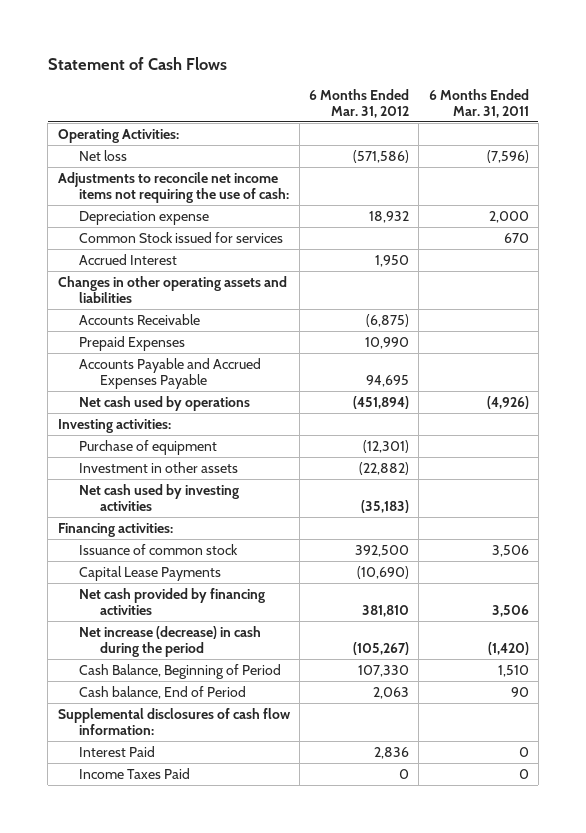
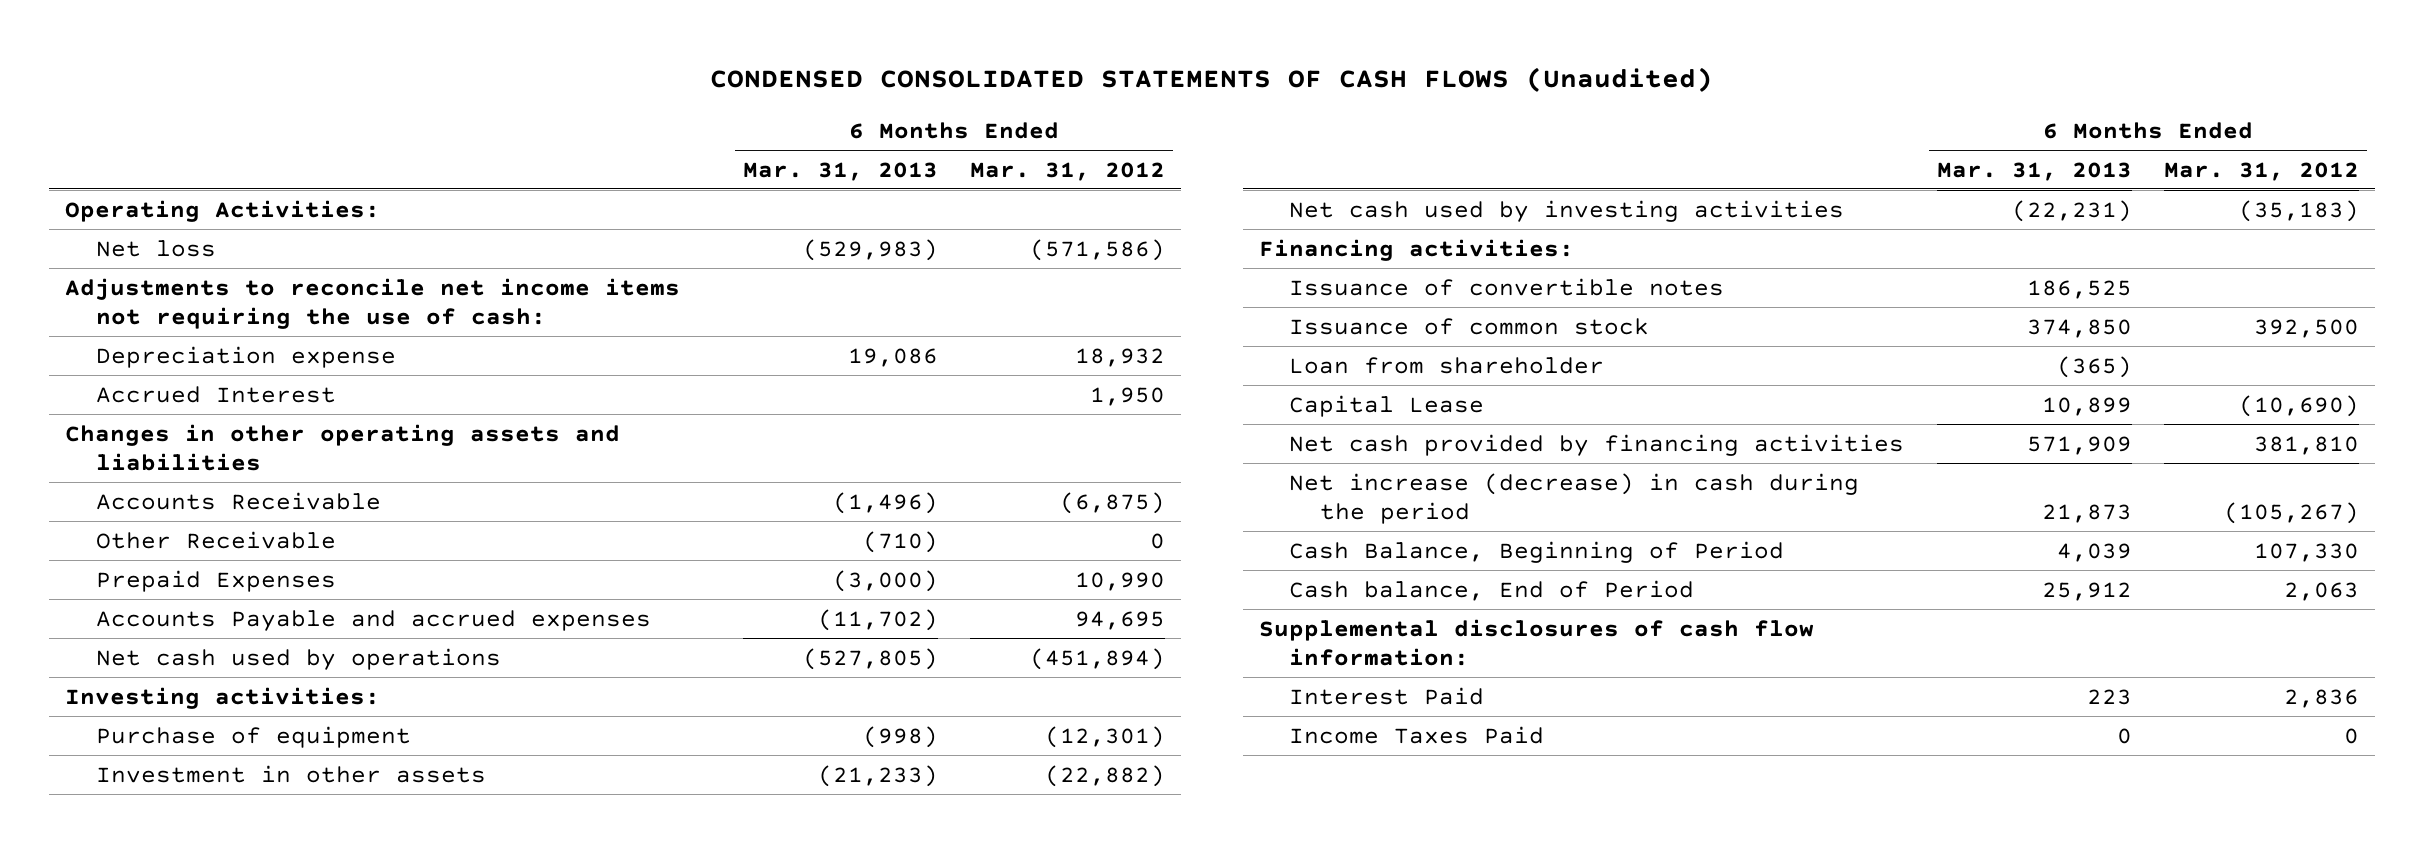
[47,56,227,70] Statement of Cash Flows -> [710,66,1714,92] CONDENSED CONSOLIDATED STATEMENTS OF CASH FLOWS (Unaudited)
[428,88,529,119] 6 Months Ended Mar. 31, 2011 -> none
none -> [742,161,938,181] Mar. 31, 2013
[78,231,283,243] Common Stock issued for services -> none
none -> [95,530,336,549] Other Receivable
[78,357,261,390] Accounts Payable and Accrued Expenses Payable -> [95,609,651,631] Accounts Payable and accrued expenses
none -> [1289,277,1725,296] Issuance of convertible notes
none -> [1289,356,1605,374] Loan from shareholder
[78,565,221,581] Capital Lease Payments -> [1289,394,1485,417] Capital Lease

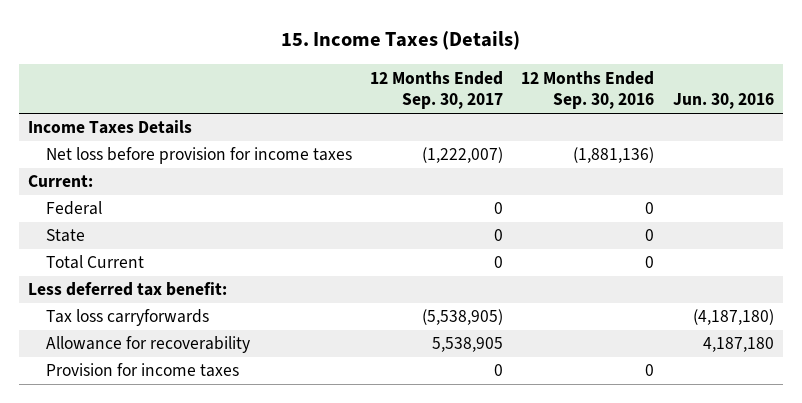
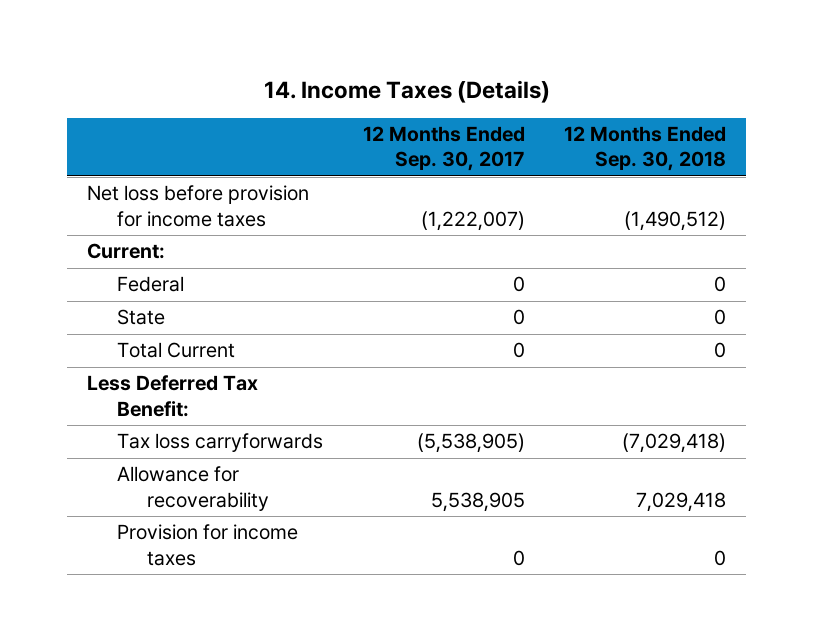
[280,31,520,51] 15. Income Taxes (Details) -> [263,79,550,103] 14. Income Taxes (Details)
[521,70,655,110] 12 Months Ended Sep. 30, 2016 -> none
[672,93,774,110] Jun. 30, 2016 -> none
none -> [564,126,727,172] 12 Months Ended Sep. 30, 2018
[28,120,193,135] Income Taxes Details -> none
[28,282,228,297] Less deferred tax benefit: -> [86,375,258,417] Less Deferred Tax Benefit:

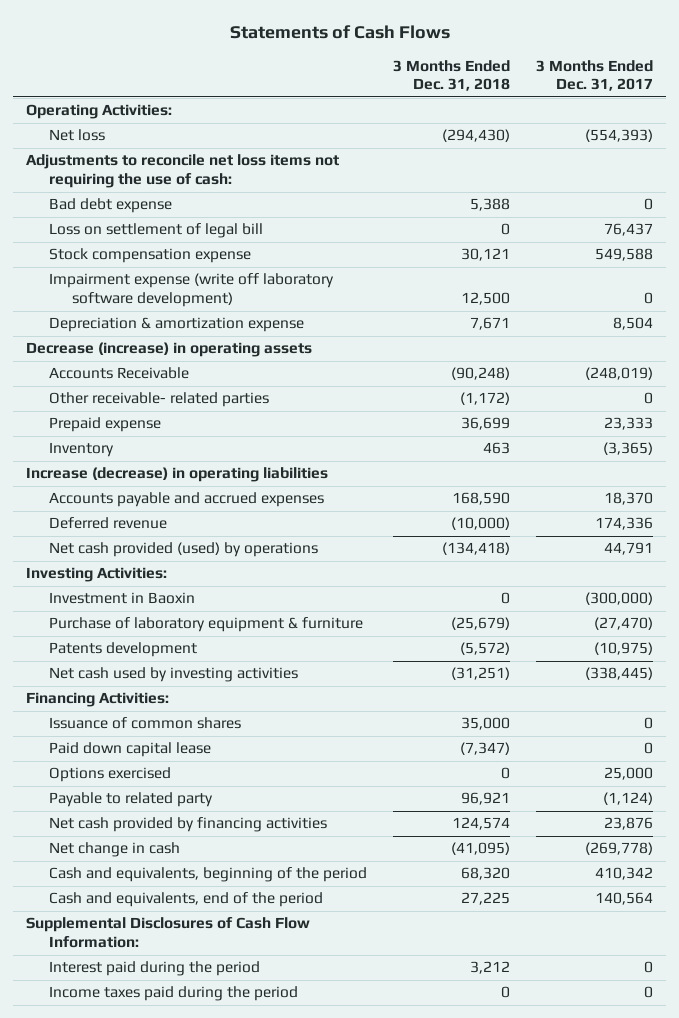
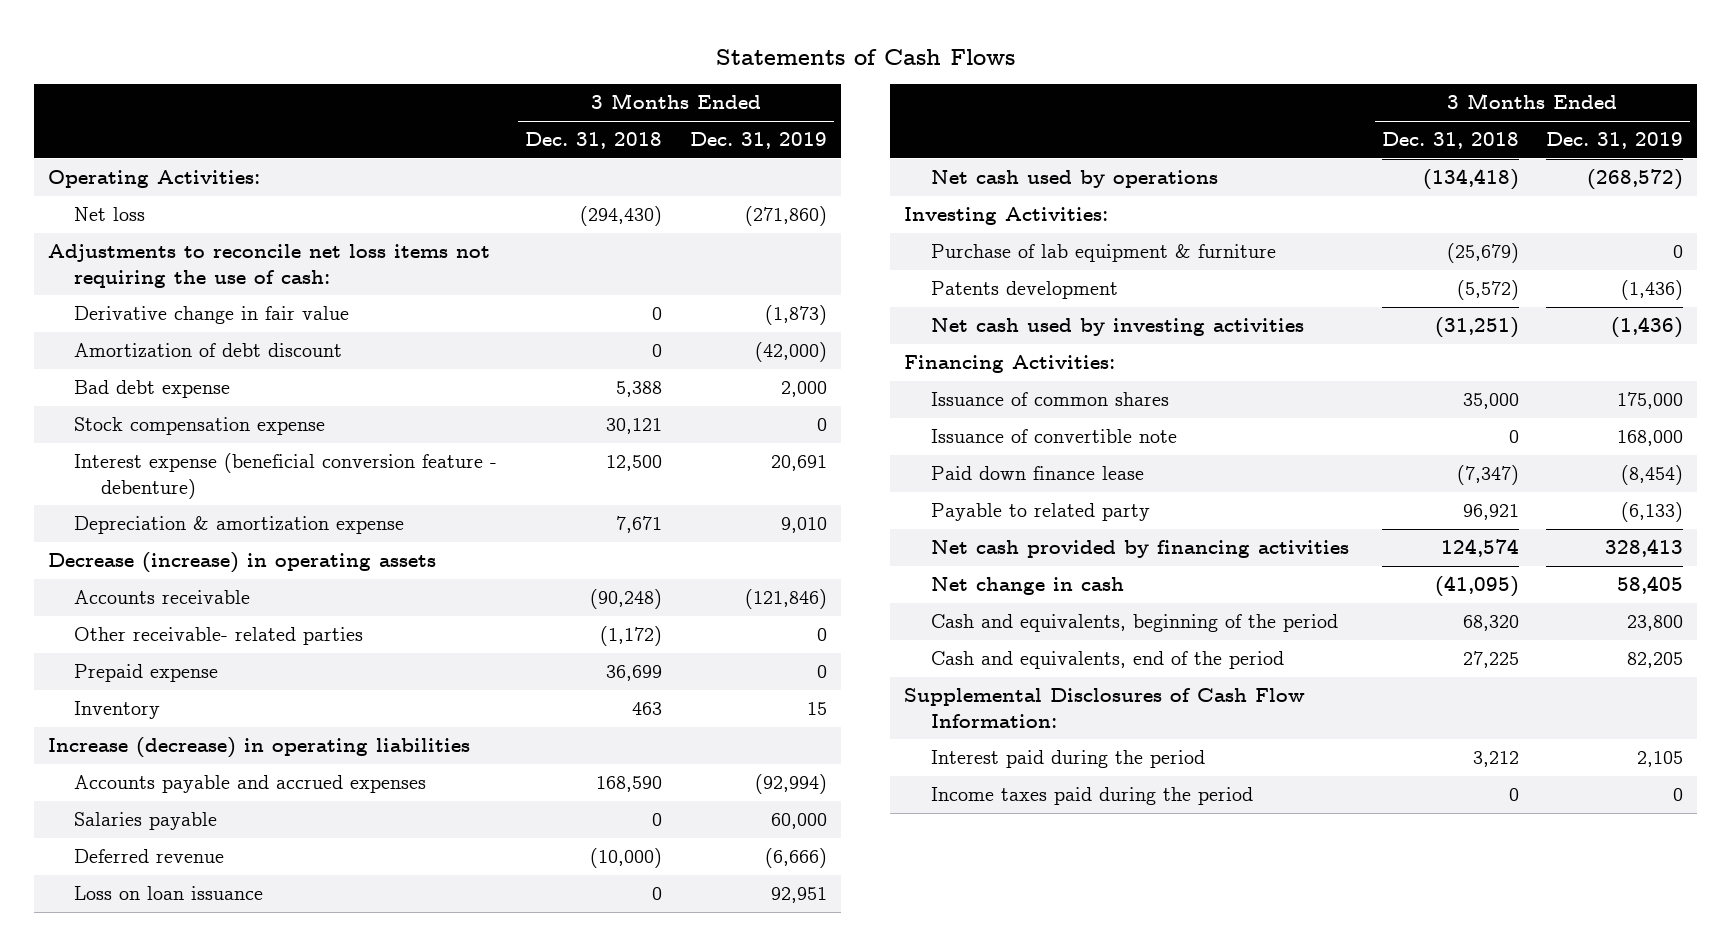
[535,59,653,92] 3 Months Ended Dec. 31, 2017 -> none
none -> [690,132,828,150] Dec. 31, 2019
none -> [74,306,350,325] Derivative change in fair value
none -> [74,343,343,359] Amortization of debt discount
[49,223,264,239] Loss on settlement of legal bill -> none
[49,273,335,308] Impairment expense (write off laboratory software development) -> [74,453,498,499] Interest expense (beneficial conversion feature - debenture)
[49,367,190,380] Accounts Receivable -> [74,590,251,605] Accounts receivable
none -> [74,812,218,831] Salaries payable
none -> [74,886,264,901] Loss on loan issuance
[49,542,319,558] Net cash provided (used) by operations -> [930,170,1218,189] Net cash used by operations
[49,592,196,605] Investment in Baoxin -> none
[49,617,364,633] Purchase of laboratory equipment & furniture -> [930,244,1276,263] Purchase of lab equipment & furniture
[49,767,172,783] Options exercised -> none
none -> [930,429,1177,444] Issuance of convertible note
[49,742,212,758] Paid down capital lease -> [930,466,1144,481] Paid down finance lease

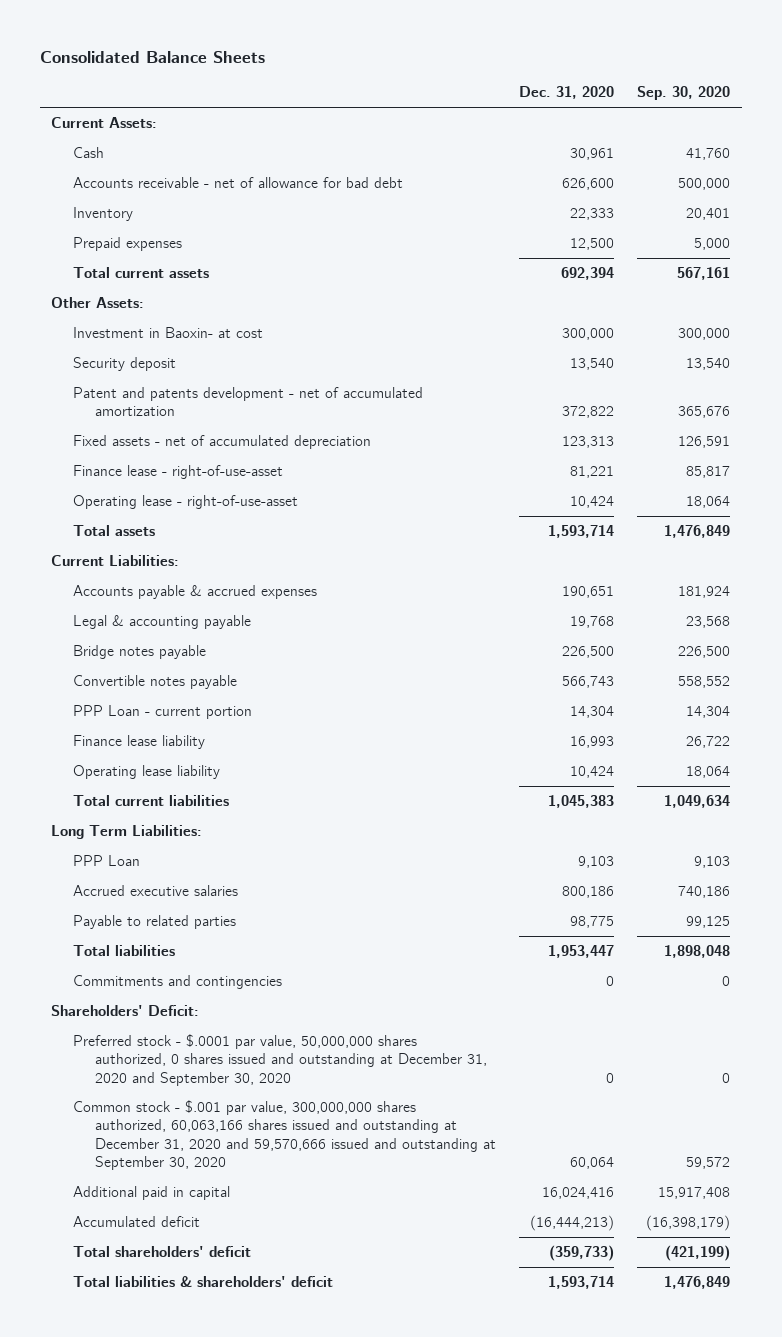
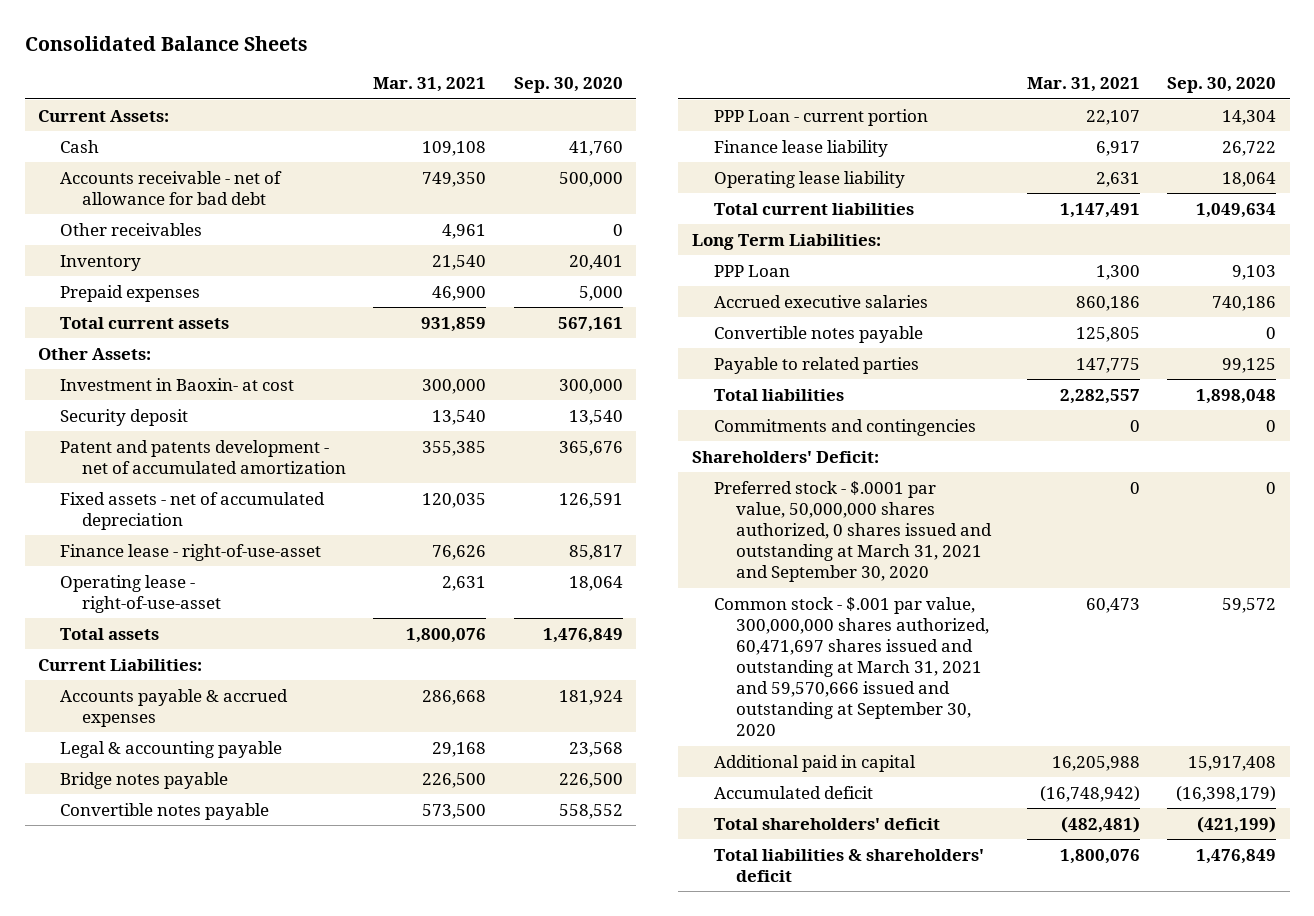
[519,86,615,100] Dec. 31, 2020 -> none
none -> [373,77,487,93] Mar. 31, 2021
none -> [60,222,203,236] Other receivables
none -> [713,325,923,343] Convertible notes payable
[73,1033,487,1086] Preferred stock - $.0001 par value, 50,000,000 shares authorized, 0 shares issued and outstanding at December 31, 2020 and September 30, 2020 -> [713,480,992,583] Preferred stock - $.0001 par value, 50,000,000 shares authorized, 0 shares issued and outstanding at March 31, 2021 and September 30, 2020
[73,1099,496,1170] Common stock - $.001 par value, 300,000,000 shares authorized, 60,063,166 shares issued and outstanding at December 31, 2020 and 59,570,666 issued and outstanding at September 30, 2020 -> [713,596,989,737] Common stock - $.001 par value, 300,000,000 shares authorized, 60,471,697 shares issued and outstanding at March 31, 2021 and 59,570,666 issued and outstanding at September 30, 2020

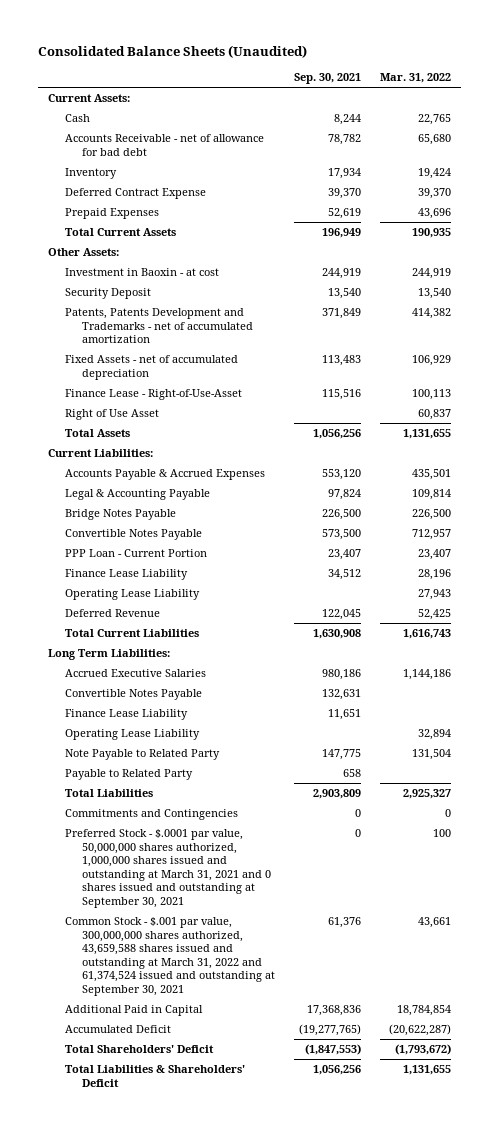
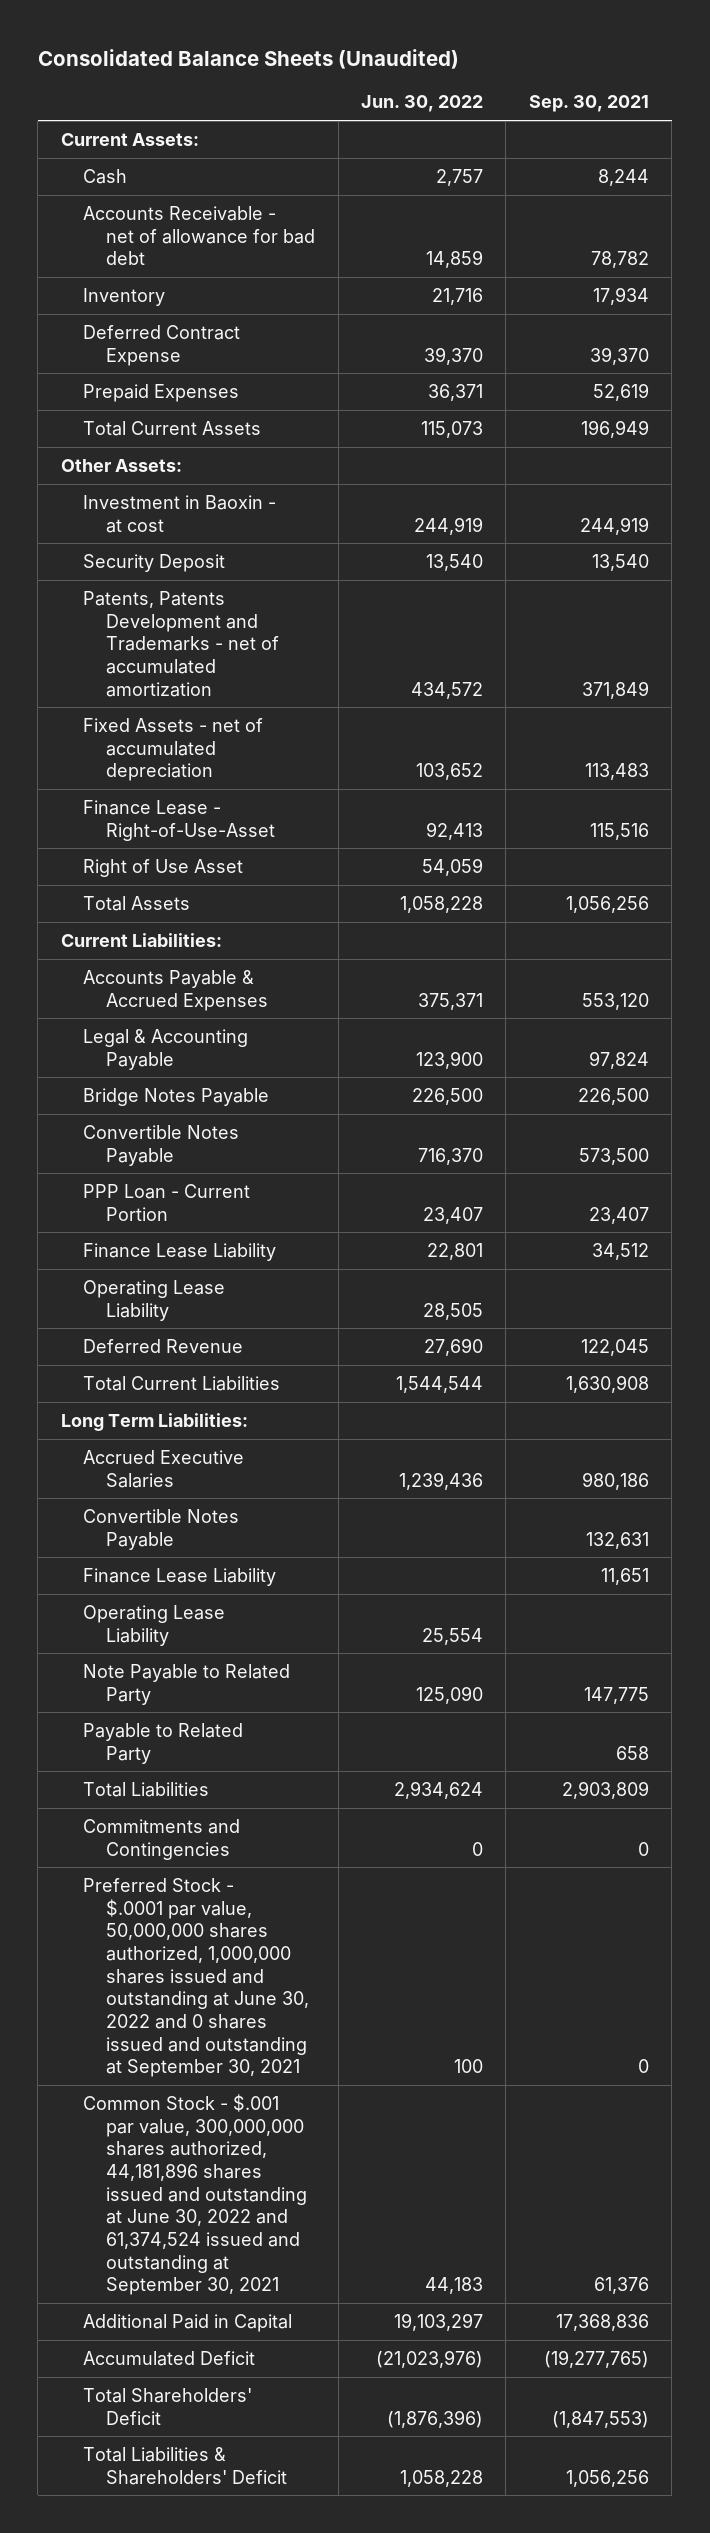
[380,73,452,84] Mar. 31, 2022 -> none
none -> [360,95,483,113] Jun. 30, 2022
[64,829,271,908] Preferred Stock - $.0001 par value, 50,000,000 shares authorized, 1,000,000 shares issued and outstanding at March 31, 2021 and 0 shares issued and outstanding at September 30, 2021 -> [83,1877,310,2078] Preferred Stock - $.0001 par value, 50,000,000 shares authorized, 1,000,000 shares issued and outstanding at June 30, 2022 and 0 shares issued and outstanding at September 30, 2021
[64,917,275,996] Common Stock - $.001 par value, 300,000,000 shares authorized, 43,659,588 shares issued and outstanding at March 31, 2022 and 61,374,524 issued and outstanding at September 30, 2021 -> [83,2093,308,2296] Common Stock - $.001 par value, 300,000,000 shares authorized, 44,181,896 shares issued and outstanding at June 30, 2022 and 61,374,524 issued and outstanding at September 30, 2021

